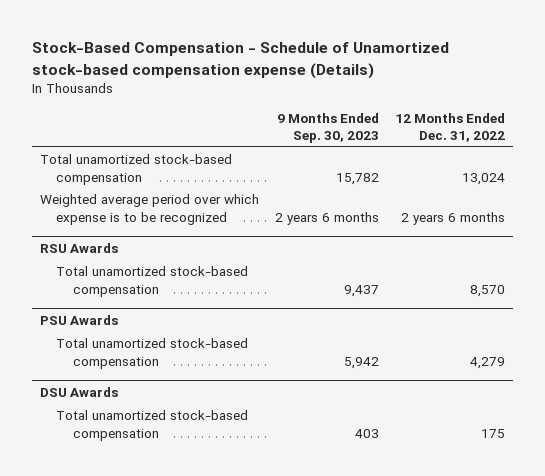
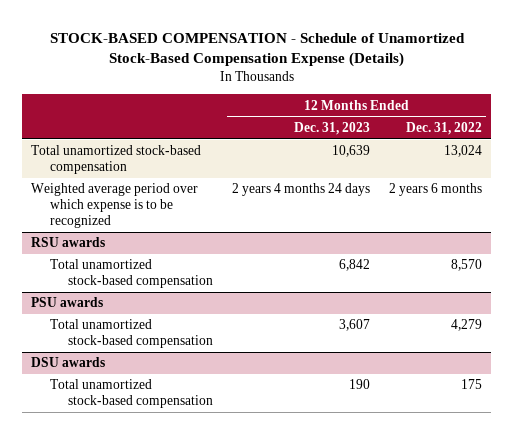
[32,42,450,79] Stock-Based Compensation - Schedule of Unamortized stock-based compensation expense (Details) -> [49,32,465,68] STOCK-BASED COMPENSATION - Schedule of Unamortized Stock-Based Compensation Expense (Details)
[276,113,379,144] 9 Months Ended Sep. 30, 2023 -> none
none -> [293,121,370,135] Dec. 31, 2023
[39,242,118,253] RSU Awards -> [31,237,106,248] RSU awards
[39,314,118,325] PSU Awards -> [31,297,104,308] PSU awards
[39,386,118,397] DSU Awards -> [31,357,106,368] DSU awards

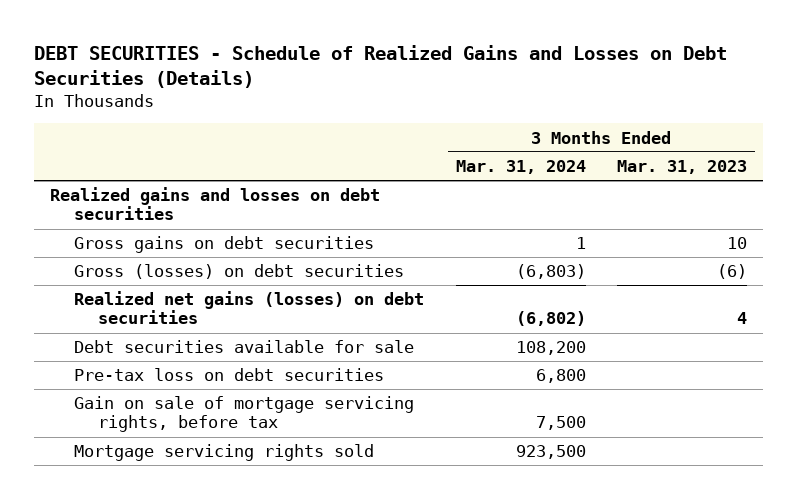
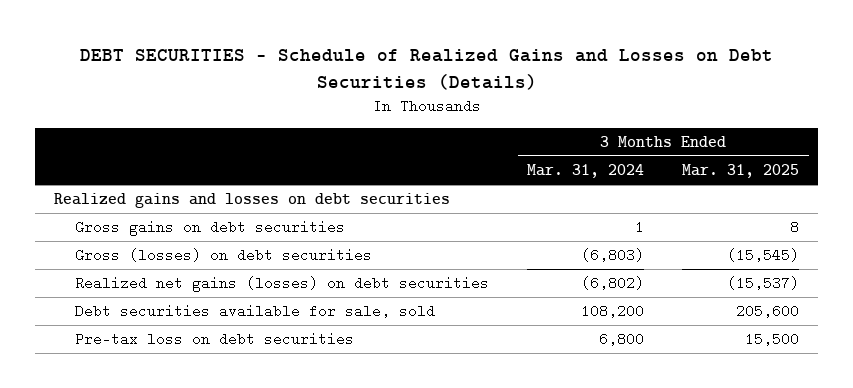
[616,160,747,175] Mar. 31, 2023 -> none
none -> [682,164,800,179] Mar. 31, 2025
[74,340,415,354] Debt securities available for sale -> [75,304,436,319] Debt securities available for sale, sold
[74,396,415,433] Gain on sale of mortgage servicing rights, before tax -> none
[74,444,375,462] Mortgage servicing rights sold -> none

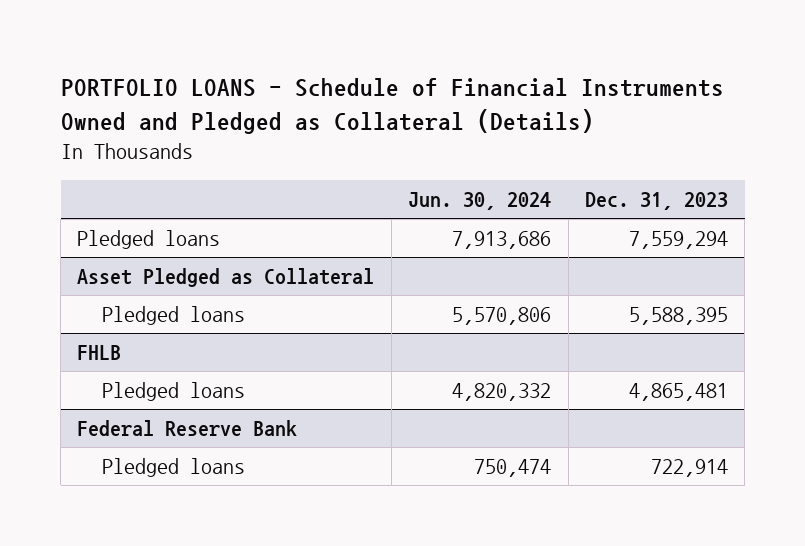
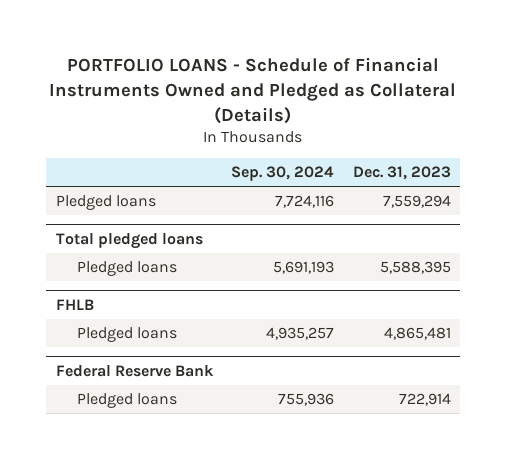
[408,192,552,211] Jun. 30, 2024 -> none
none -> [231,166,335,182] Sep. 30, 2024
[77,268,375,288] Asset Pledged as Collateral -> [55,232,203,249] Total pledged loans

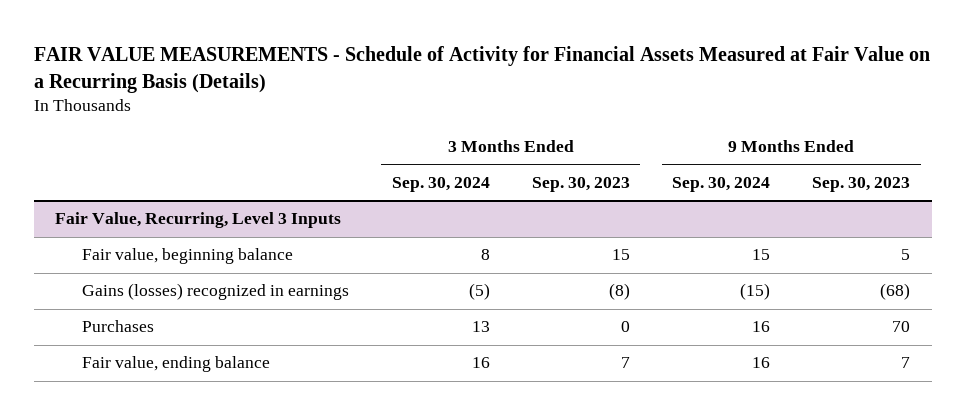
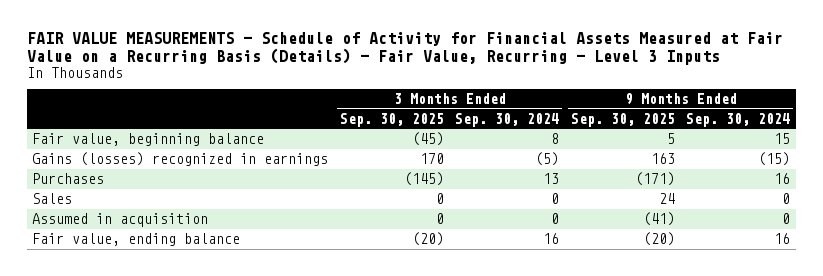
[34,46,931,94] FAIR VALUE MEASUREMENTS - Schedule of Activity for Financial Assets Measured at Fair Value on a Recurring Basis (Details) -> [26,32,783,66] FAIR VALUE MEASUREMENTS - Schedule of Activity for Financial Assets Measured at Fair Value on a Recurring Basis (Details) - Fair Value, Recurring - Level 3 Inputs
[531,176,630,192] Sep. 30, 2023 -> none
[812,176,911,192] Sep. 30, 2023 -> none
none -> [339,112,444,127] Sep. 30, 2025
none -> [570,112,675,127] Sep. 30, 2025
[55,212,342,229] Fair Value, Recurring, Level 3 Inputs -> none
none -> [32,193,73,205] Sales
none -> [32,213,209,228] Assumed in acquisition

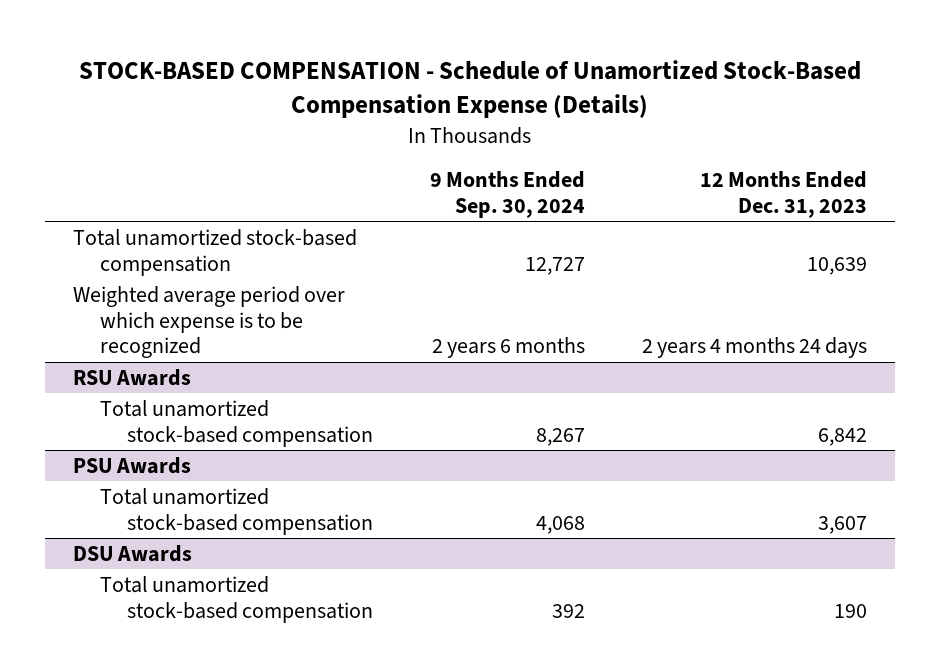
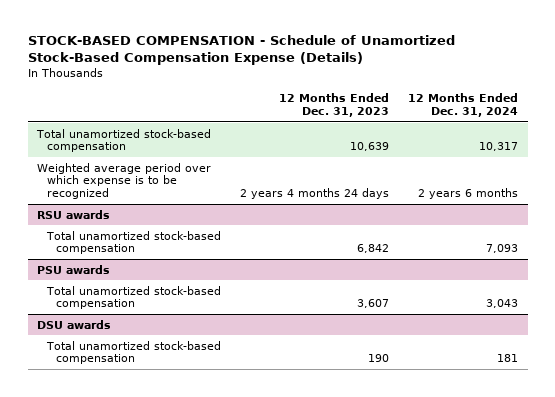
[429,171,585,219] 9 Months Ended Sep. 30, 2024 -> none
none -> [407,93,518,118] 12 Months Ended Dec. 31, 2024
[73,368,192,386] RSU Awards -> [37,209,111,219] RSU awards
[73,456,192,474] PSU Awards -> [37,264,111,274] PSU awards
[73,544,193,562] DSU Awards -> [37,319,112,329] DSU awards

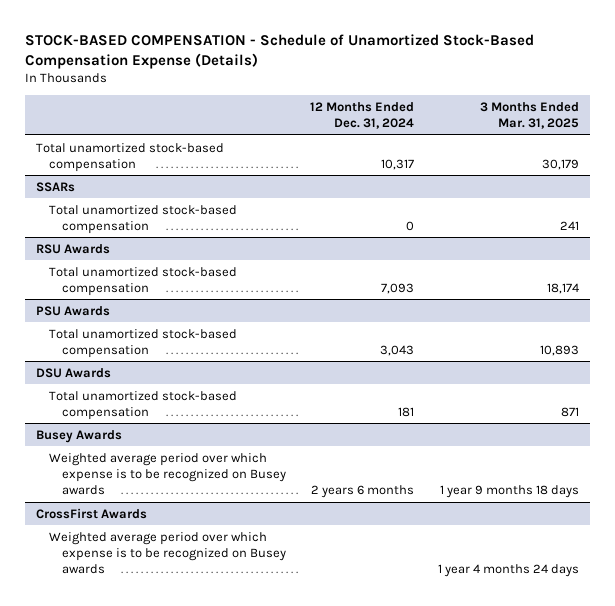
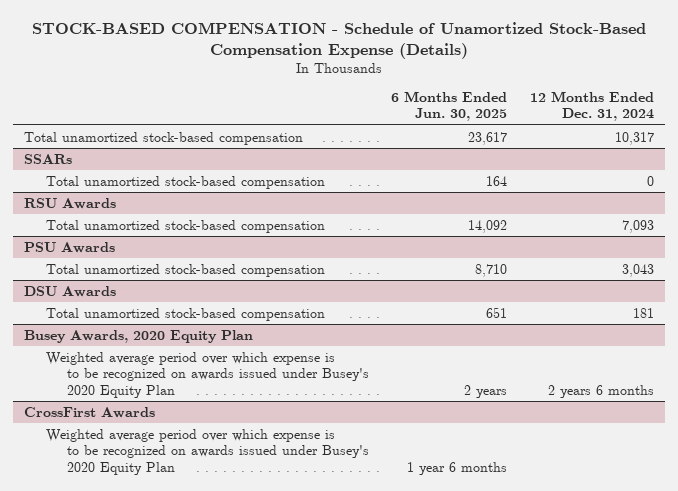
[479,102,579,130] 3 Months Ended Mar. 31, 2025 -> none
none -> [391,90,508,122] 6 Months Ended Jun. 30, 2025
[36,429,123,443] Busey Awards -> none
none -> [24,329,254,343] Busey Awards, 2020 Equity Plan
[49,452,287,496] Weighted average period over which expense is to be recognized on Busey awards -> [45,351,369,398] Weighted average period over which expense is to be recognized on awards issued under Busey's 2020 Equity Plan
[49,531,287,575] Weighted average period over which expense is to be recognized on Busey awards -> [45,428,369,475] Weighted average period over which expense is to be recognized on awards issued under Busey's 2020 Equity Plan

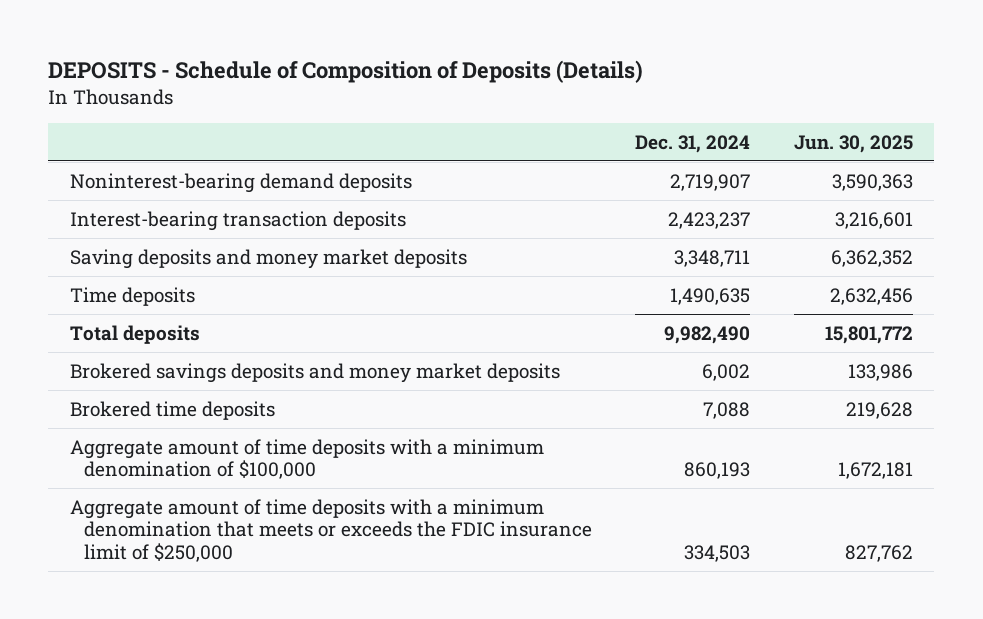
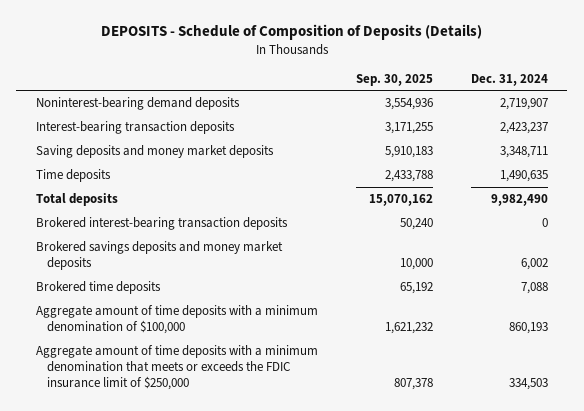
[793,135,913,154] Jun. 30, 2025 -> none
none -> [355,73,433,86] Sep. 30, 2025
none -> [35,217,288,231] Brokered interest-bearing transaction deposits

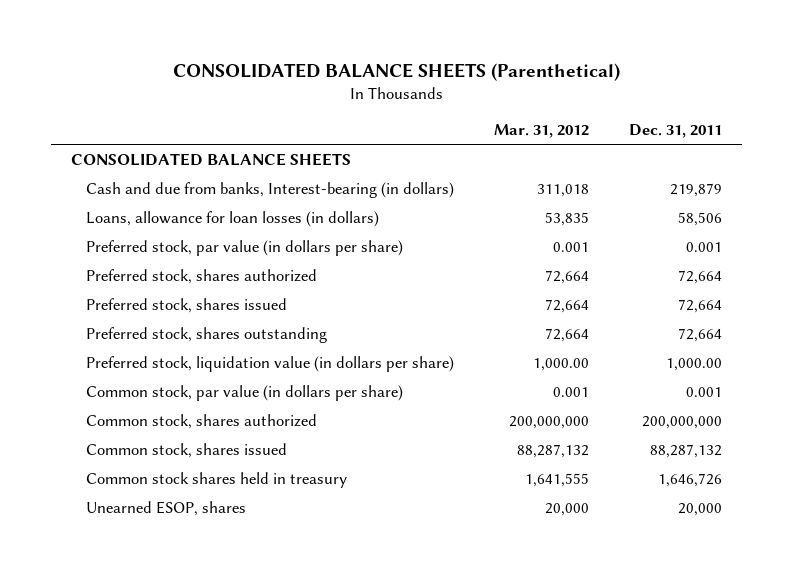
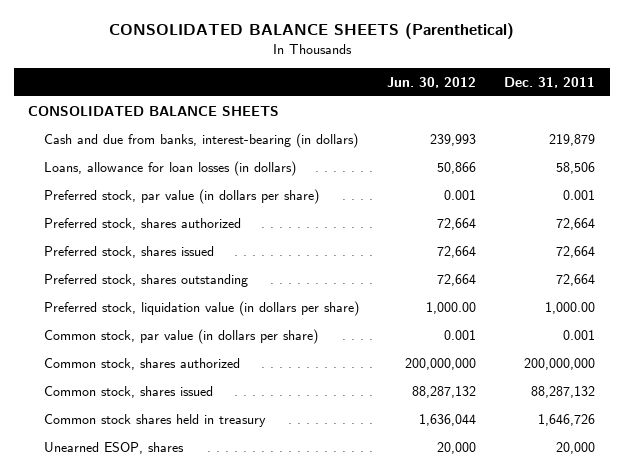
[494,124,590,139] Mar. 31, 2012 -> none
none -> [387,76,477,88] Jun. 30, 2012
[85,181,454,198] Cash and due from banks, Interest-bearing (in dollars) -> [43,132,358,148] Cash and due from banks, interest-bearing (in dollars)

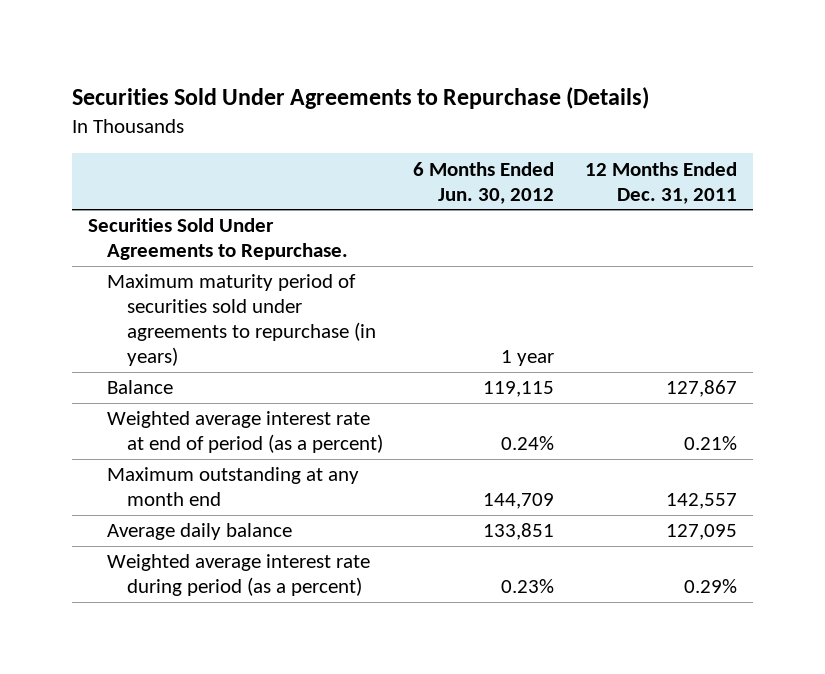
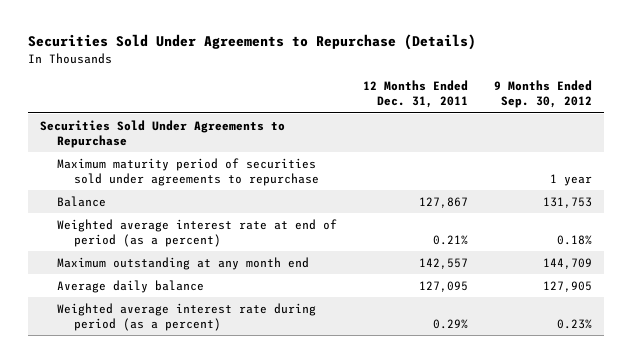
[413,161,555,204] 6 Months Ended Jun. 30, 2012 -> none
none -> [493,80,592,109] 9 Months Ended Sep. 30, 2012
[87,218,349,261] Securities Sold Under Agreements to Repurchase. -> [40,119,286,148] Securities Sold Under Agreements to Repurchase
[107,274,376,366] Maximum maturity period of securities sold under agreements to repurchase (in years) -> [57,157,319,186] Maximum maturity period of securities sold under agreements to repurchase

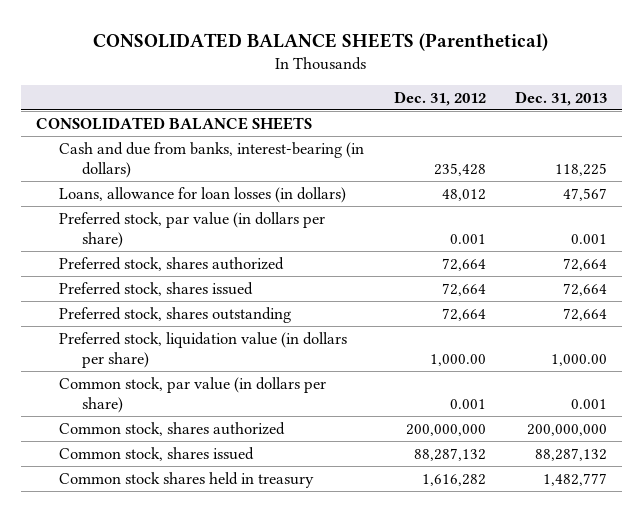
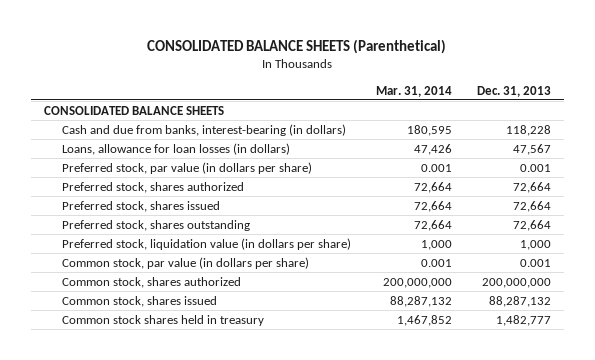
[393,90,486,106] Dec. 31, 2012 -> none
none -> [376,85,453,97] Mar. 31, 2014
[555,163,608,177] 118,225 -> [506,124,552,136] 118,228
[551,354,608,367] 1,000.00 -> [520,239,552,250] 1,000

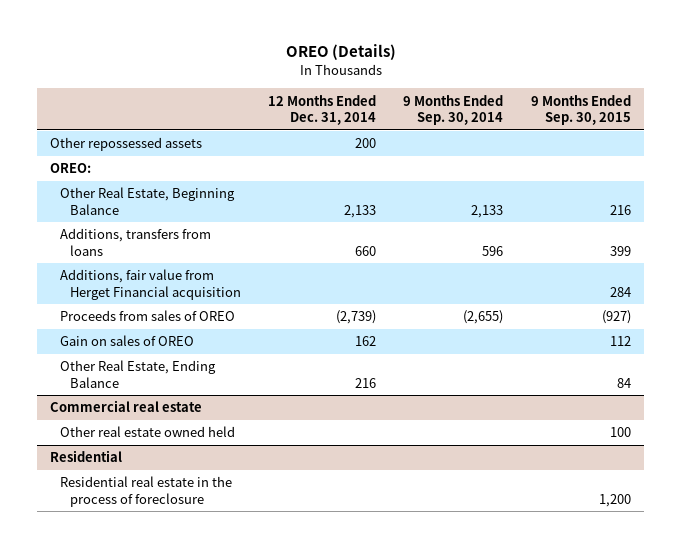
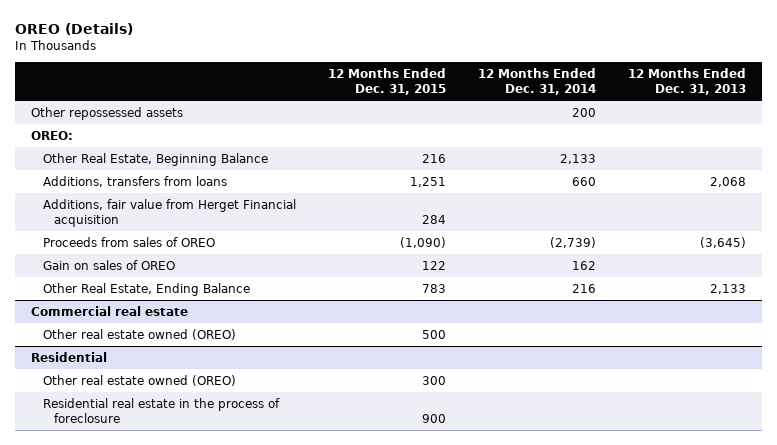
[403,94,504,126] 9 Months Ended Sep. 30, 2014 -> none
[530,94,631,126] 9 Months Ended Sep. 30, 2015 -> none
none -> [327,68,446,96] 12 Months Ended Dec. 31, 2015
none -> [627,68,746,96] 12 Months Ended Dec. 31, 2013
[60,426,236,438] Other real estate owned held -> [42,328,236,340] Other real estate owned (OREO)
none -> [42,374,236,386] Other real estate owned (OREO)

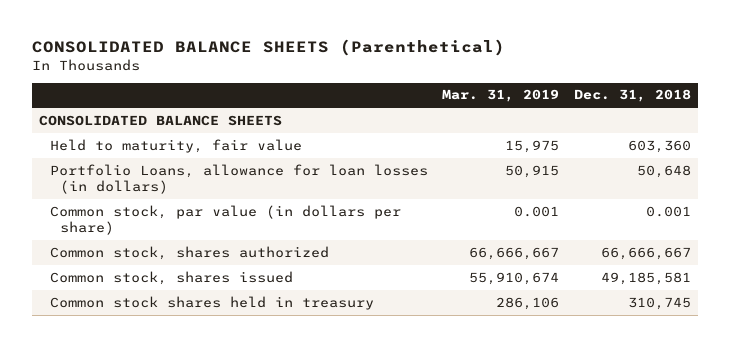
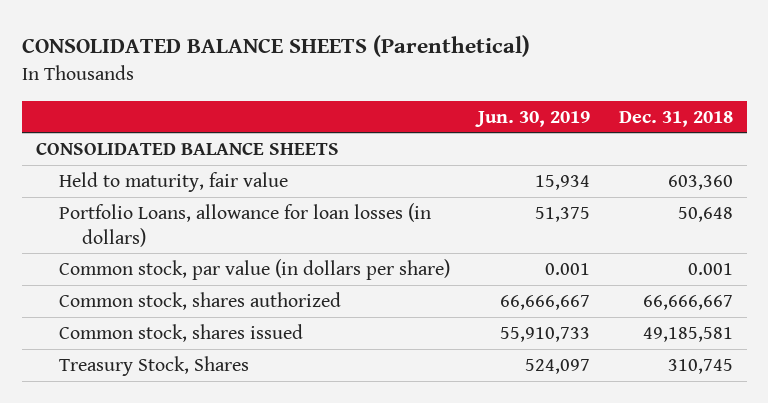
[442,89,560,103] Mar. 31, 2019 -> none
none -> [475,110,591,127] Jun. 30, 2019
[49,295,374,310] Common stock shares held in treasury -> [58,356,249,377] Treasury Stock, Shares

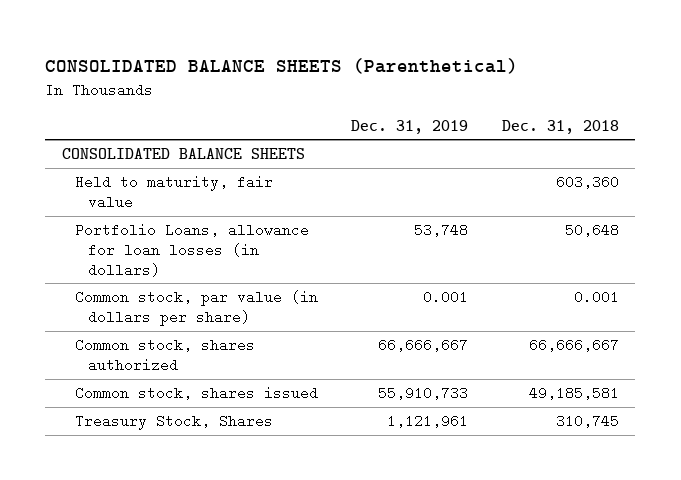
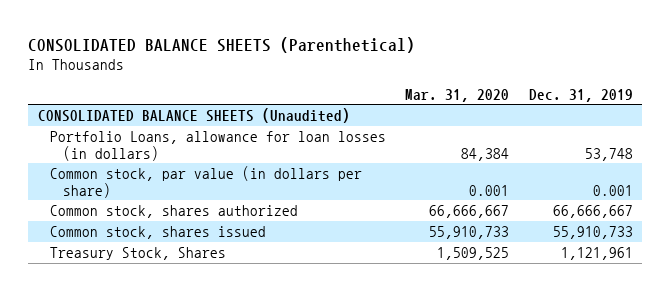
[501,119,619,134] Dec. 31, 2018 -> none
none -> [405,88,510,102] Mar. 31, 2020
[75,174,274,209] Held to maturity, fair value -> none
[62,147,306,159] CONSOLIDATED BALANCE SHEETS -> [37,107,350,123] CONSOLIDATED BALANCE SHEETS (Unaudited)

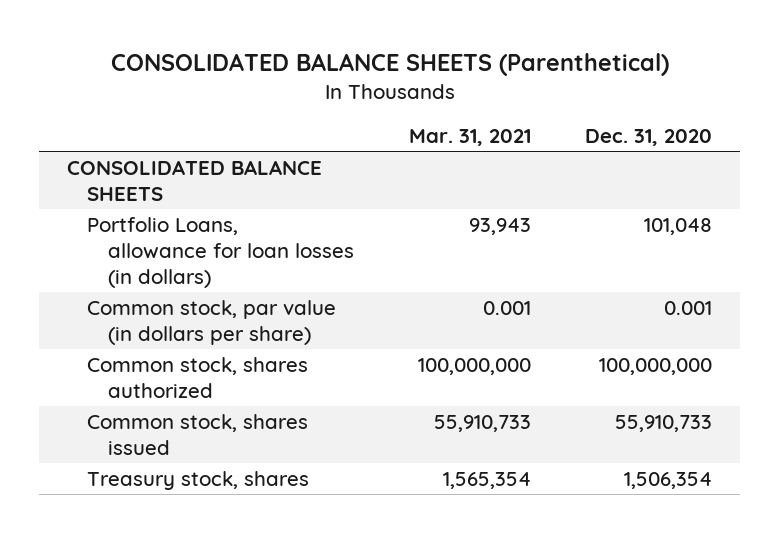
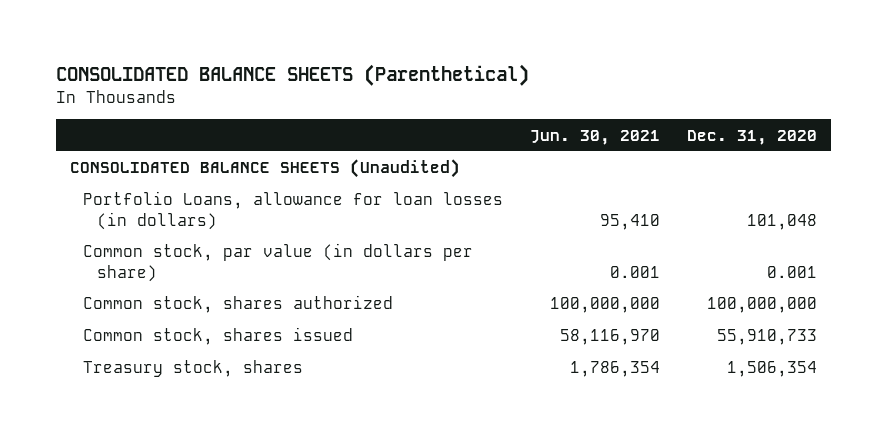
[408,128,531,146] Mar. 31, 2021 -> none
none -> [530,129,661,145] Jun. 30, 2021
[66,160,322,202] CONSOLIDATED BALANCE SHEETS -> [69,159,460,179] CONSOLIDATED BALANCE SHEETS (Unaudited)

